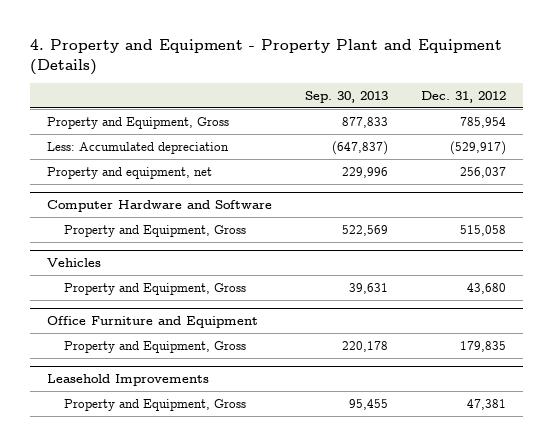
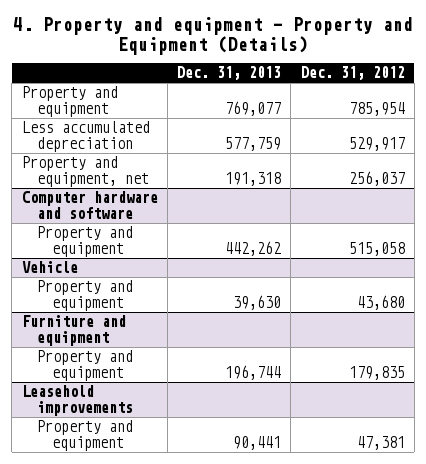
[30,39,503,76] 4. Property and Equipment - Property Plant and Equipment (Details) -> [13,17,414,55] 4. Property and equipment - Property and Equipment (Details)
[305,90,389,103] Sep. 30, 2013 -> none
none -> [177,66,282,81] Dec. 31, 2013
[46,116,229,129] Property and Equipment, Gross -> [21,86,118,118] Property and equipment
[46,141,229,154] Less: Accumulated depreciation -> [21,121,150,153] Less accumulated depreciation
[450,140,507,155] (529,917) -> [348,137,405,152] 529,917
[46,257,101,267] Vehicles -> none
[46,199,272,212] Computer Hardware and Software -> [21,191,158,220] Computer hardware and software
[63,224,246,237] Property and Equipment, Gross -> [36,226,133,258] Property and equipment
none -> [21,261,78,274] Vehicle
[63,282,246,295] Property and Equipment, Gross -> [36,280,133,312] Property and equipment
[46,315,258,328] Office Furniture and Equipment -> [21,315,126,347] Furniture and equipment
[63,340,246,353] Property and Equipment, Gross -> [36,350,133,382] Property and equipment
[46,373,209,386] Leasehold Improvements -> [21,385,133,417] Leasehold improvements
[63,398,246,411] Property and Equipment, Gross -> [36,420,133,452] Property and equipment

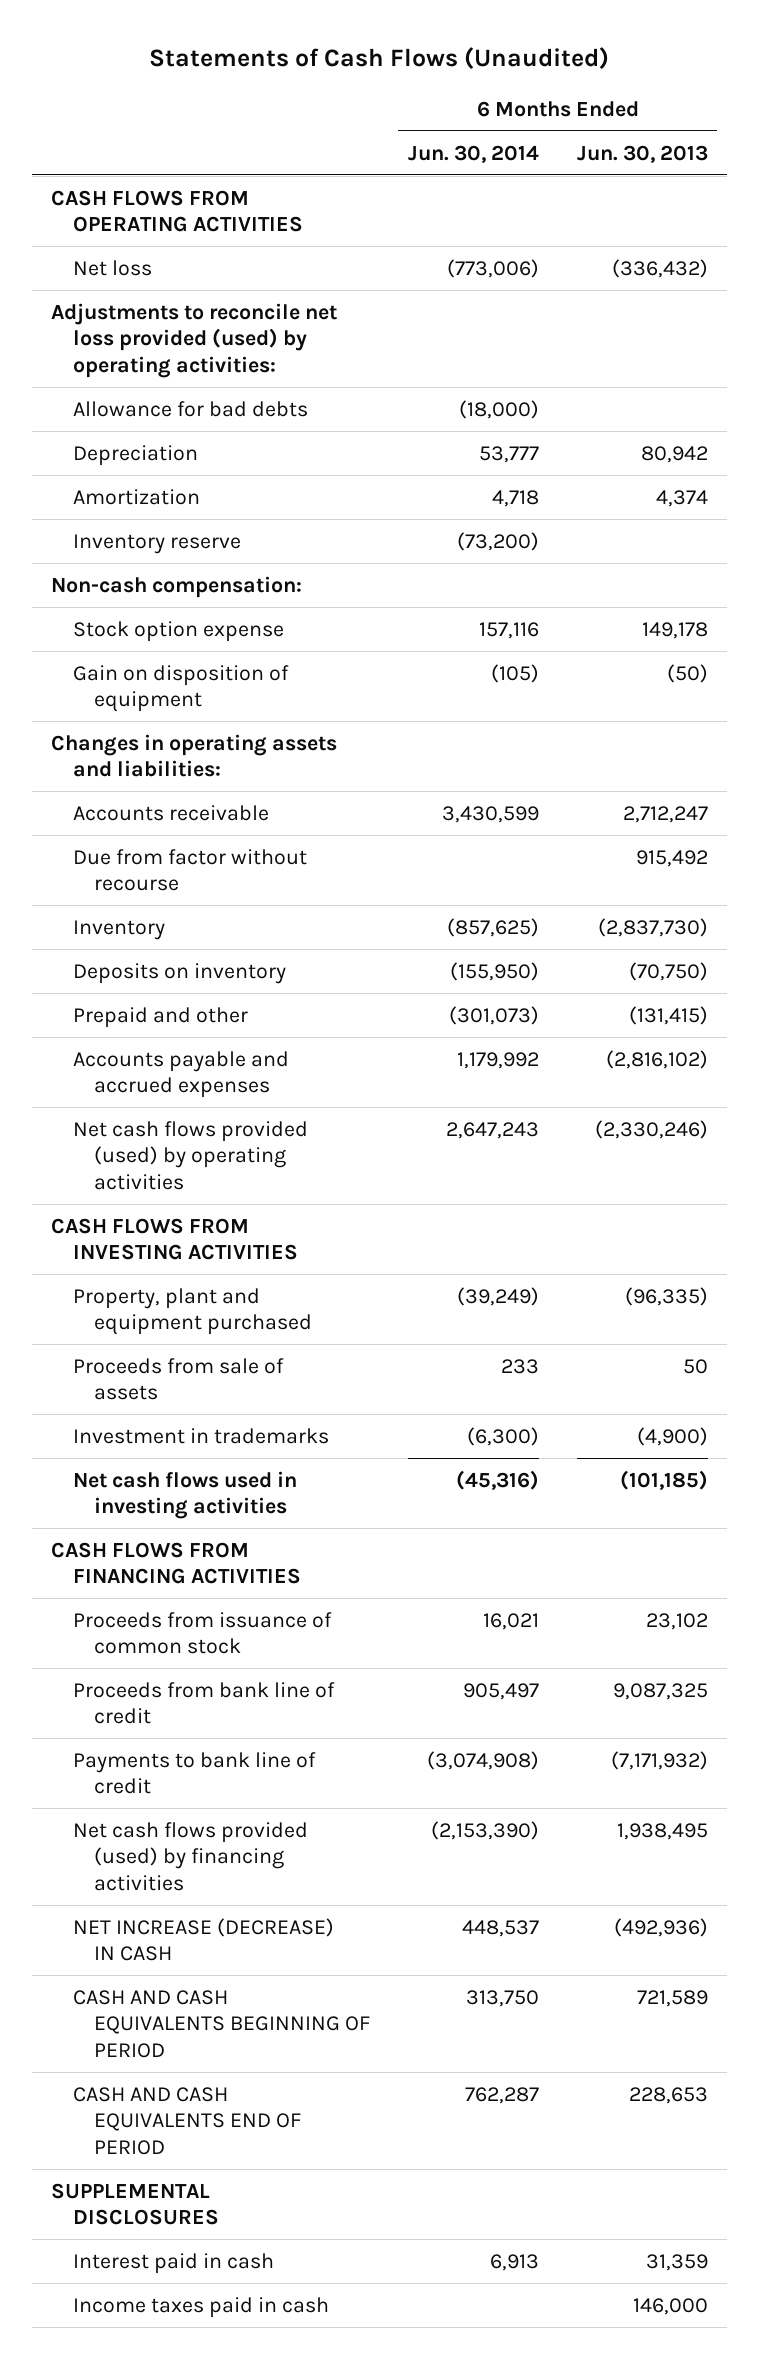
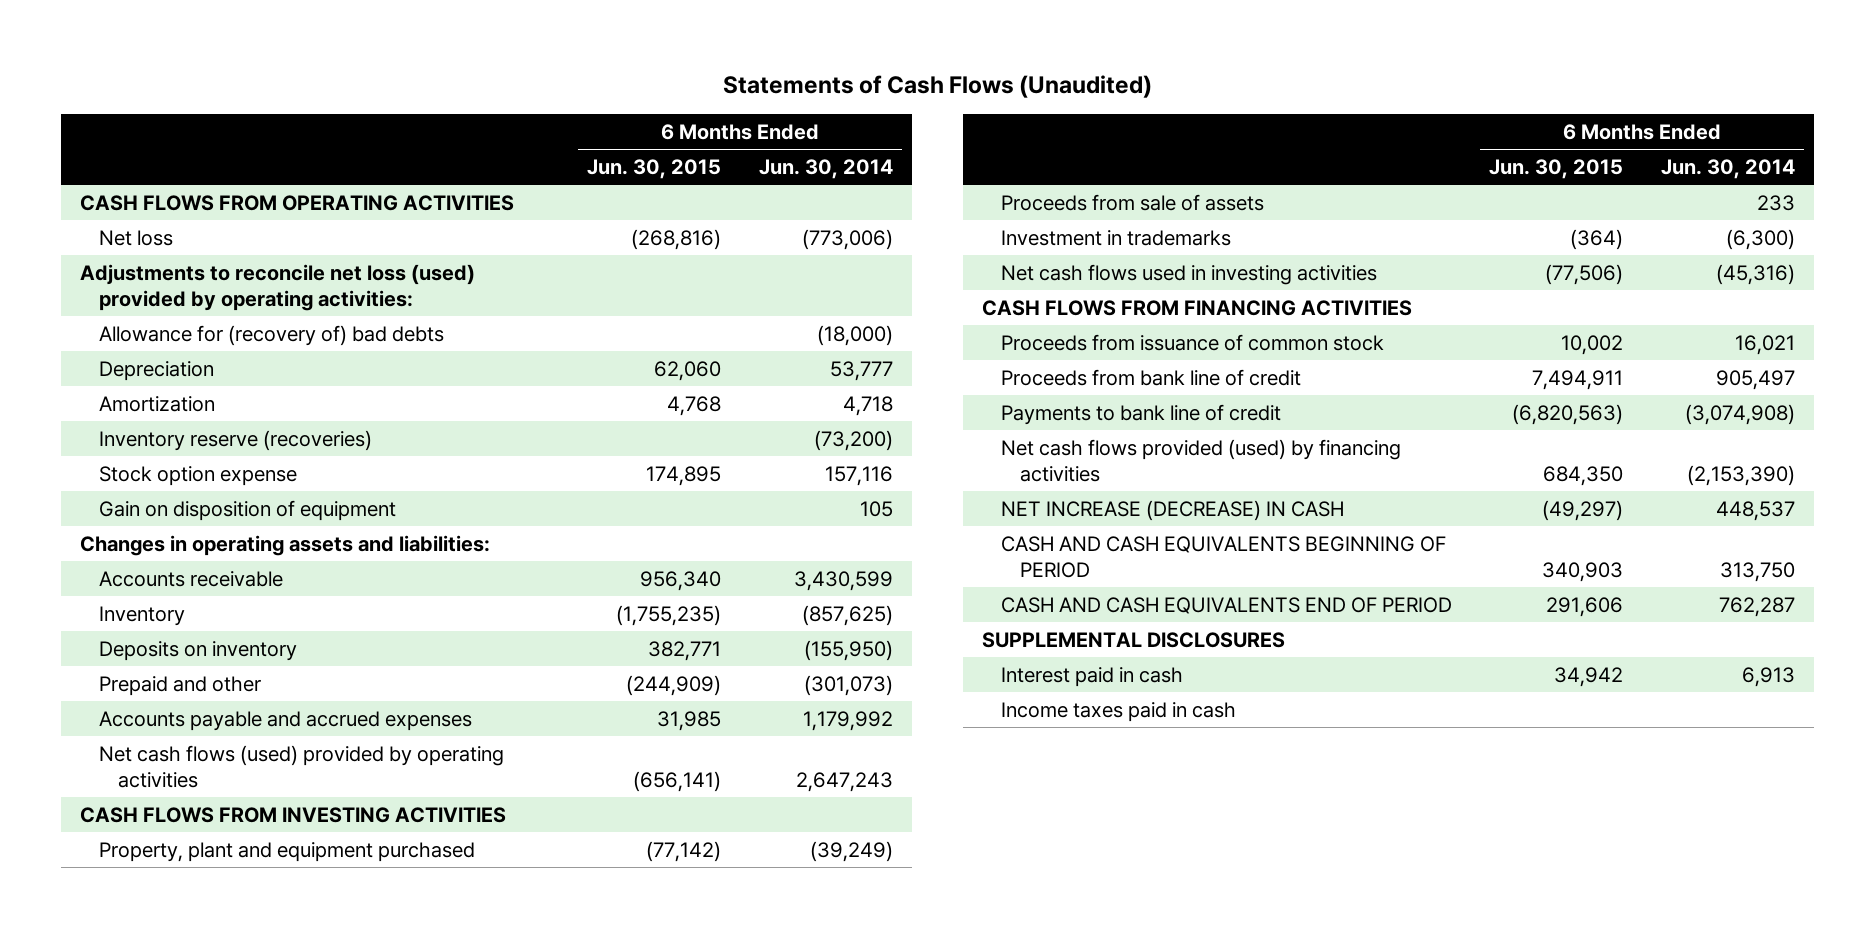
[576,144,708,163] Jun. 30, 2013 -> none
none -> [587,159,722,180] Jun. 30, 2015
[51,302,338,378] Adjustments to reconcile net loss provided (used) by operating activities: -> [80,263,476,311] Adjustments to reconcile net loss (used) provided by operating activities:
[72,400,308,417] Allowance for bad debts -> [98,324,444,346] Allowance for (recovery of) bad debts
[51,575,303,598] Non-cash compensation: -> none
[72,533,241,554] Inventory reserve -> [98,429,372,451] Inventory reserve (recoveries)
[490,663,539,683] (105) -> [859,500,893,517] 105
[72,848,307,892] Due from factor without recourse -> none
[72,1120,308,1190] Net cash flows provided (used) by operating activities -> [98,744,504,788] Net cash flows (used) provided by operating activities

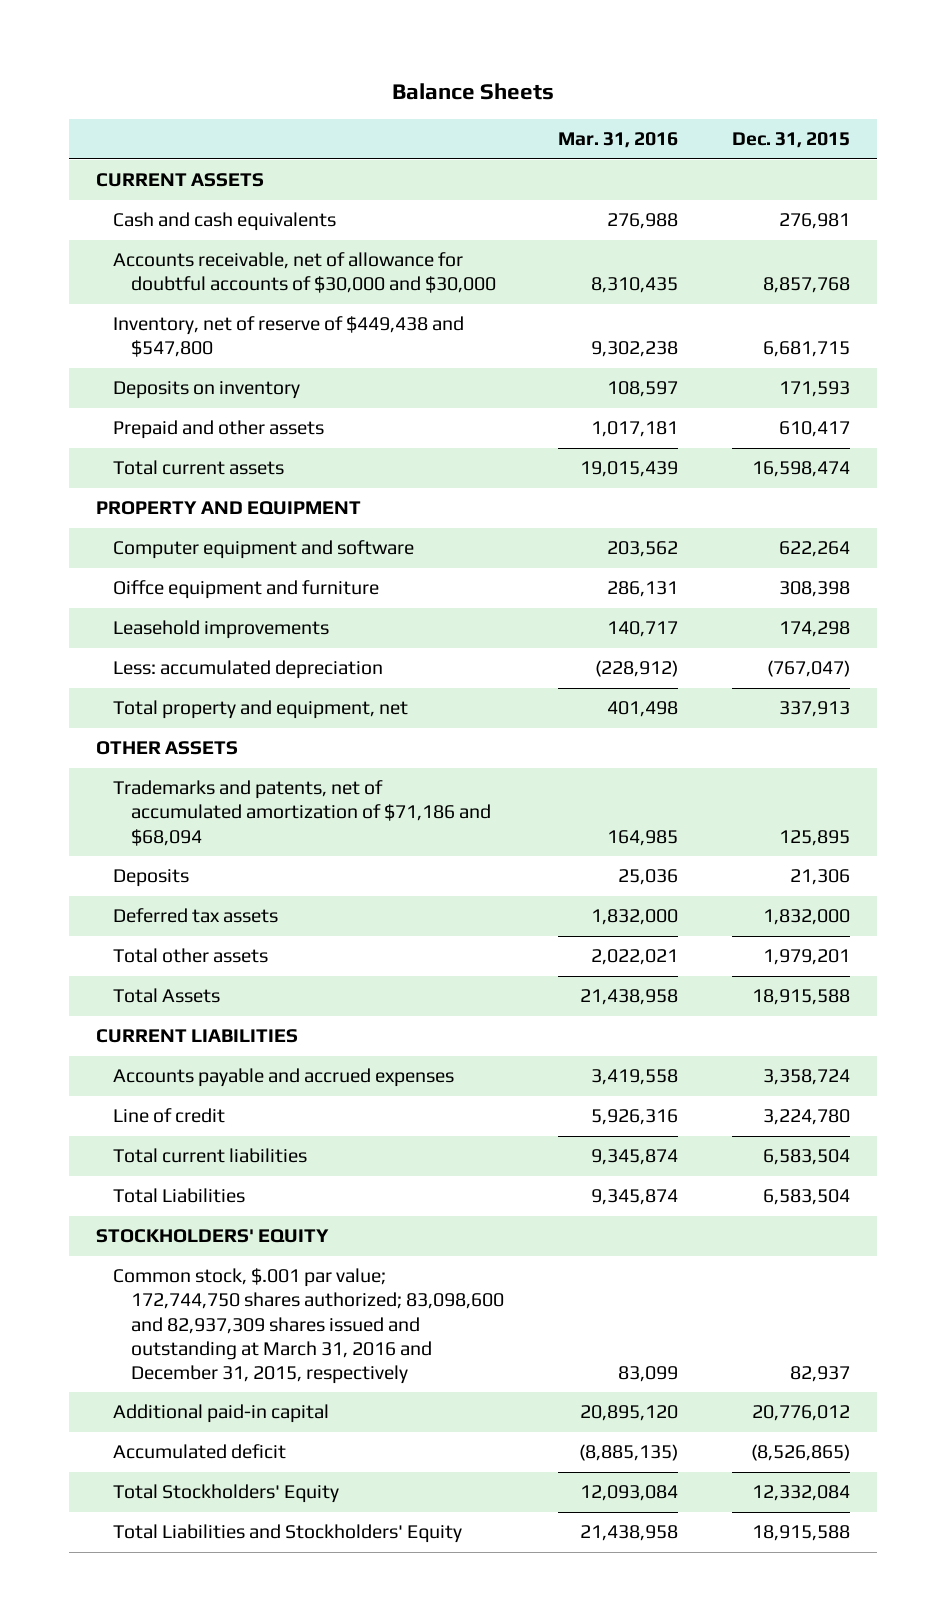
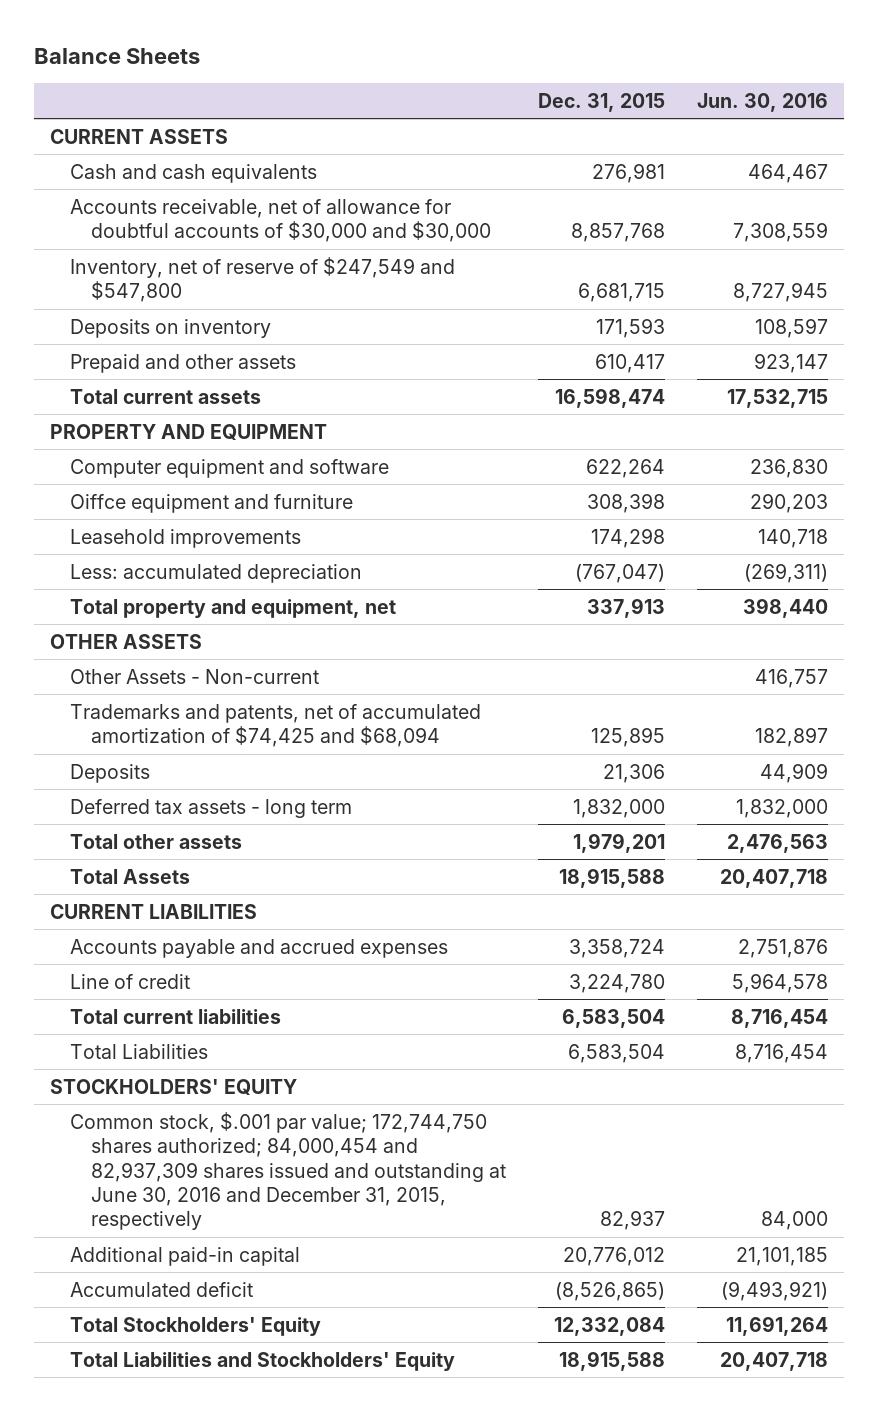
[558,132,679,149] Mar. 31, 2016 -> none
none -> [696,92,828,112] Jun. 30, 2016
[113,316,465,358] Inventory, net of reserve of $449,438 and $547,800 -> [70,256,456,303] Inventory, net of reserve of $247,549 and $547,800
none -> [70,668,320,684] Other Assets - Non-current
[113,780,492,846] Trademarks and patents, net of accumulated amortization of $71,186 and $68,094 -> [70,703,482,748] Trademarks and patents, net of accumulated amortization of $74,425 and $68,094
[113,908,279,924] Deferred tax assets -> [70,798,353,818] Deferred tax assets - long term
[113,1268,505,1385] Common stock, $.001 par value; 172,744,750 shares authorized; 83,098,600 and 82,937,309 shares issued and outstanding at March 31, 2016 and December 31, 2015, respectively -> [70,1111,506,1231] Common stock, $.001 par value; 172,744,750 shares authorized; 84,000,454 and 82,937,309 shares issued and outstanding at June 30, 2016 and December 31, 2015, respectively

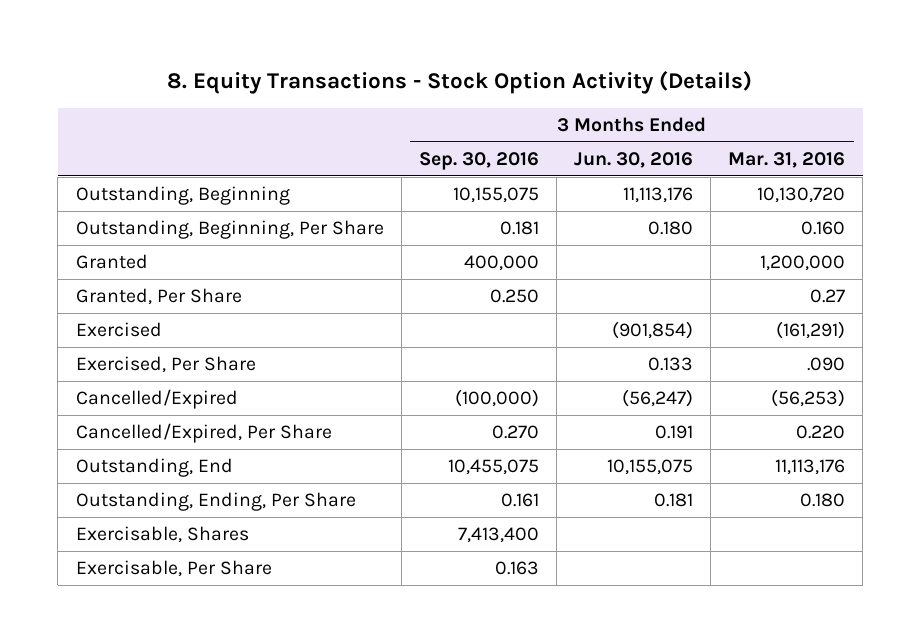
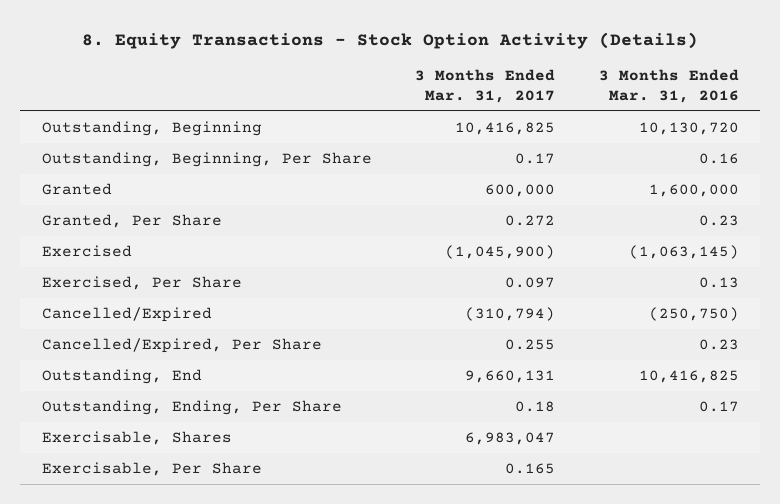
[418,151,539,170] Sep. 30, 2016 -> none
[574,151,694,168] Jun. 30, 2016 -> none
none -> [415,69,556,104] 3 Months Ended Mar. 31, 2017
[801,221,846,236] 0.160 -> [698,152,739,164] 0.16
[760,255,846,272] 1,200,000 -> [648,183,739,197] 1,600,000
[810,289,846,304] 0.27 -> [698,214,739,226] 0.23
[776,321,846,340] (161,291) -> [628,244,739,259] (1,063,145)
[807,357,846,372] .090 -> [698,276,739,288] 0.13
[771,389,846,408] (56,253) -> [648,306,739,321] (250,750)
[796,425,846,440] 0.220 -> [698,338,739,350] 0.23
[775,459,846,476] 11,113,176 -> [638,369,739,383] 10,416,825
[800,493,846,508] 0.180 -> [698,400,739,412] 0.17

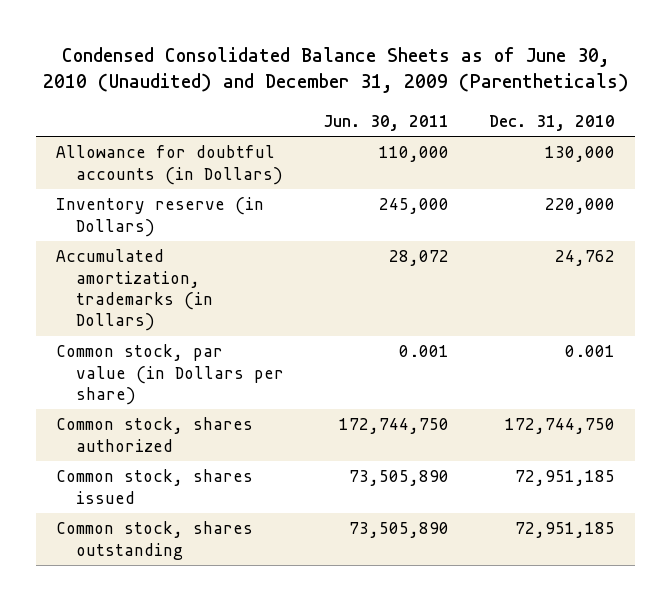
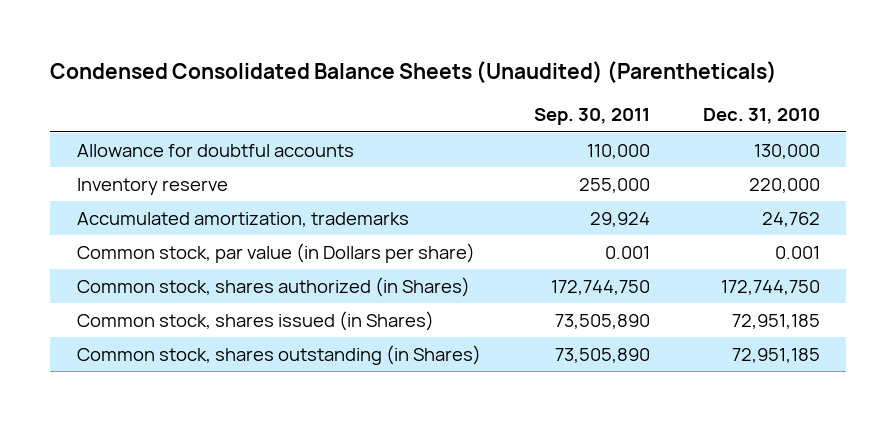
[42,47,629,94] Condensed Consolidated Balance Sheets as of June 30, 2010 (Unaudited) and December 31, 2009 (Parentheticals) -> [50,60,778,83] Condensed Consolidated Balance Sheets (Unaudited) (Parentheticals)
[323,114,450,131] Jun. 30, 2011 -> none
none -> [533,108,650,126] Sep. 30, 2011
[56,145,283,185] Allowance for doubtful accounts (in Dollars) -> [76,143,354,157] Allowance for doubtful accounts
[56,197,265,237] Inventory reserve (in Dollars) -> [76,177,228,195] Inventory reserve
[56,249,213,331] Accumulated amortization, trademarks (in Dollars) -> [76,211,409,227] Accumulated amortization, trademarks
[56,417,254,452] Common stock, shares authorized -> [76,276,470,297] Common stock, shares authorized (in Shares)
[56,469,254,504] Common stock, shares issued -> [76,310,434,331] Common stock, shares issued (in Shares)
[56,521,254,560] Common stock, shares outstanding -> [76,344,481,365] Common stock, shares outstanding (in Shares)

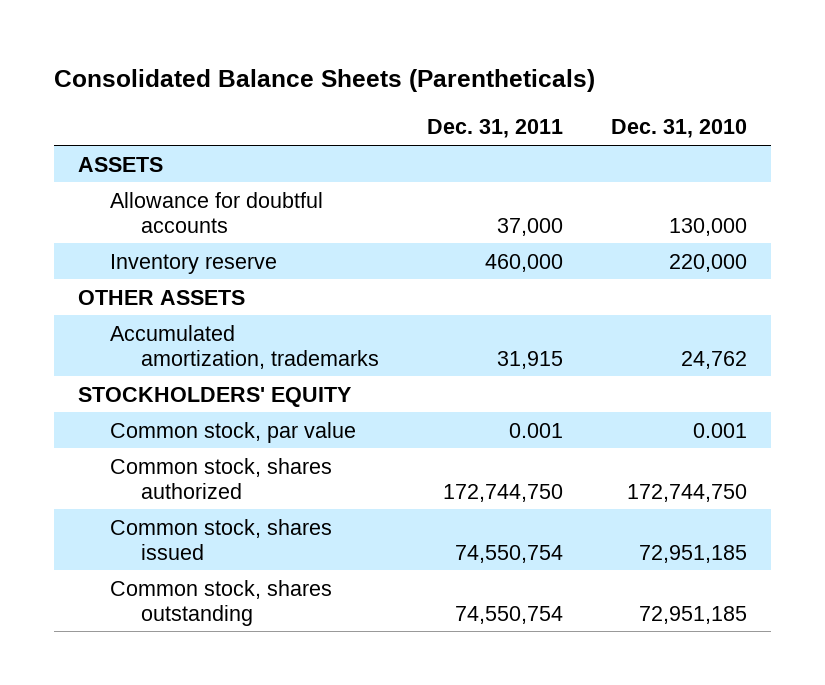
[50,60,778,83] Condensed Consolidated Balance Sheets (Unaudited) (Parentheticals) -> [54,69,596,93] Consolidated Balance Sheets (Parentheticals)
[533,108,650,126] Sep. 30, 2011 -> none
none -> [427,119,564,139] Dec. 31, 2011
none -> [78,156,164,172] ASSETS
none -> [78,289,246,305] OTHER ASSETS
none -> [78,386,352,407] STOCKHOLDERS' EQUITY
[76,242,475,263] Common stock, par value (in Dollars per share) -> [109,421,356,443] Common stock, par value
[76,276,470,297] Common stock, shares authorized (in Shares) -> [109,457,332,499] Common stock, shares authorized
[76,310,434,331] Common stock, shares issued (in Shares) -> [109,518,332,560] Common stock, shares issued
[76,344,481,365] Common stock, shares outstanding (in Shares) -> [109,579,332,626] Common stock, shares outstanding

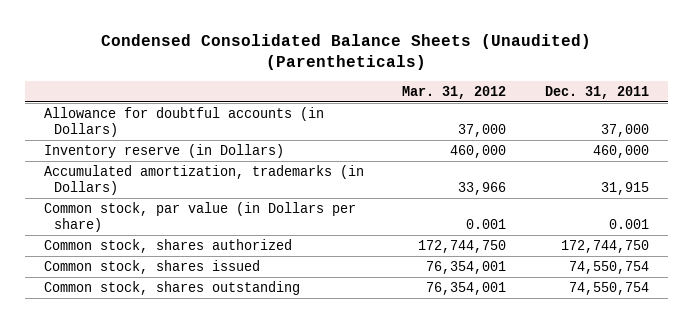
[54,69,596,93] Consolidated Balance Sheets (Parentheticals) -> [101,34,592,71] Condensed Consolidated Balance Sheets (Unaudited) (Parentheticals)
[610,119,747,139] Dec. 31, 2010 -> none
none -> [402,85,507,99] Mar. 31, 2012
[78,156,164,172] ASSETS -> none
[78,289,246,305] OTHER ASSETS -> none
[78,386,352,407] STOCKHOLDERS' EQUITY -> none
[109,191,323,233] Allowance for doubtful accounts -> [44,106,325,137] Allowance for doubtful accounts (in Dollars)
[109,253,277,274] Inventory reserve -> [44,143,285,158] Inventory reserve (in Dollars)
[109,324,380,369] Accumulated amortization, trademarks -> [44,164,365,195] Accumulated amortization, trademarks (in Dollars)
[109,421,356,443] Common stock, par value -> [44,201,357,232] Common stock, par value (in Dollars per share)

